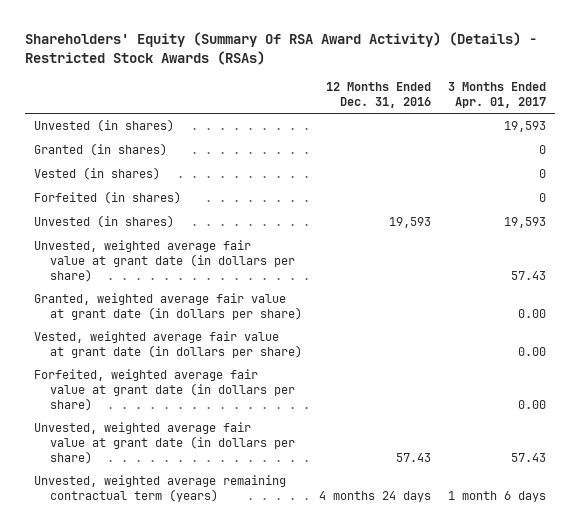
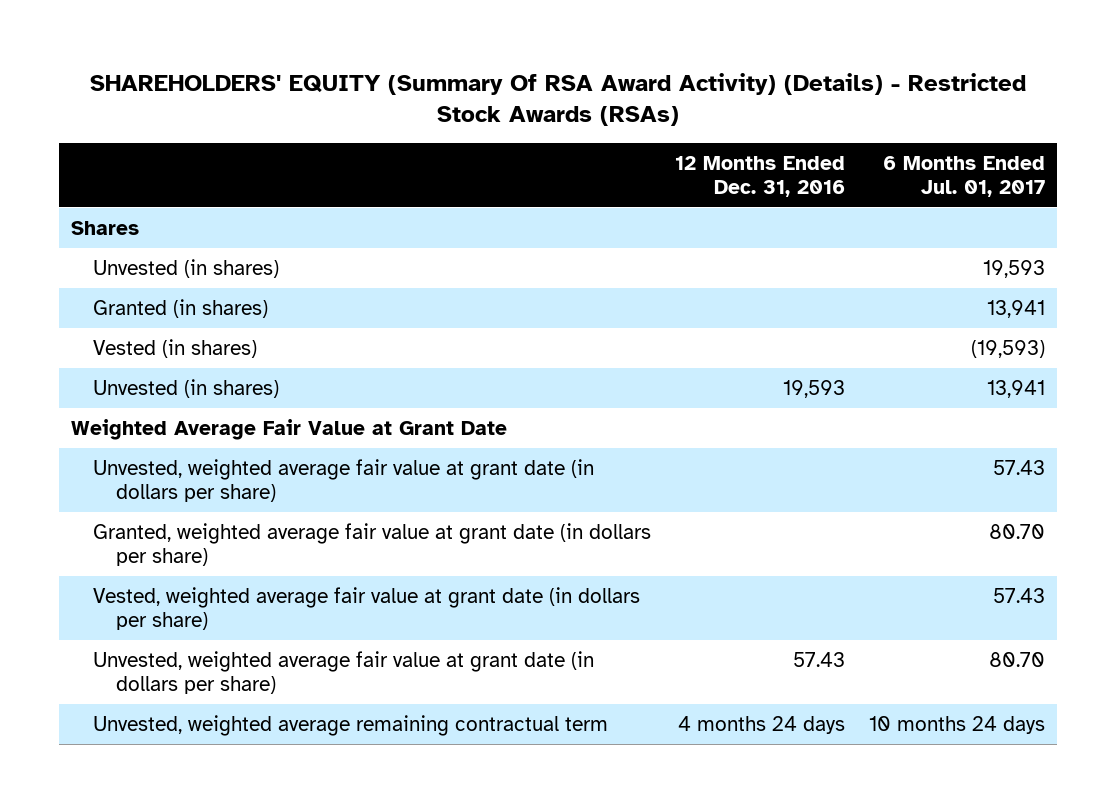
[24,31,537,65] Shareholders' Equity (Summary Of RSA Award Activity) (Details) - Restricted Stock Awards (RSAs) -> [90,72,1027,127] SHAREHOLDERS' EQUITY (Summary Of RSA Award Activity) (Details) - Restricted Stock Awards (RSAs)
[448,82,547,108] 3 Months Ended Apr. 01, 2017 -> none
none -> [883,155,1046,197] 6 Months Ended Jul. 01, 2017
none -> [71,220,140,235] Shares
[33,191,181,205] Forfeited (in shares) -> none
none -> [71,418,508,440] Weighted Average Fair Value at Grant Date
[33,369,295,411] Forfeited, weighted average fair value at grant date (in dollars per share) -> none
[33,475,286,502] Unvested, weighted average remaining contractual term (years) -> [93,714,609,736] Unvested, weighted average remaining contractual term

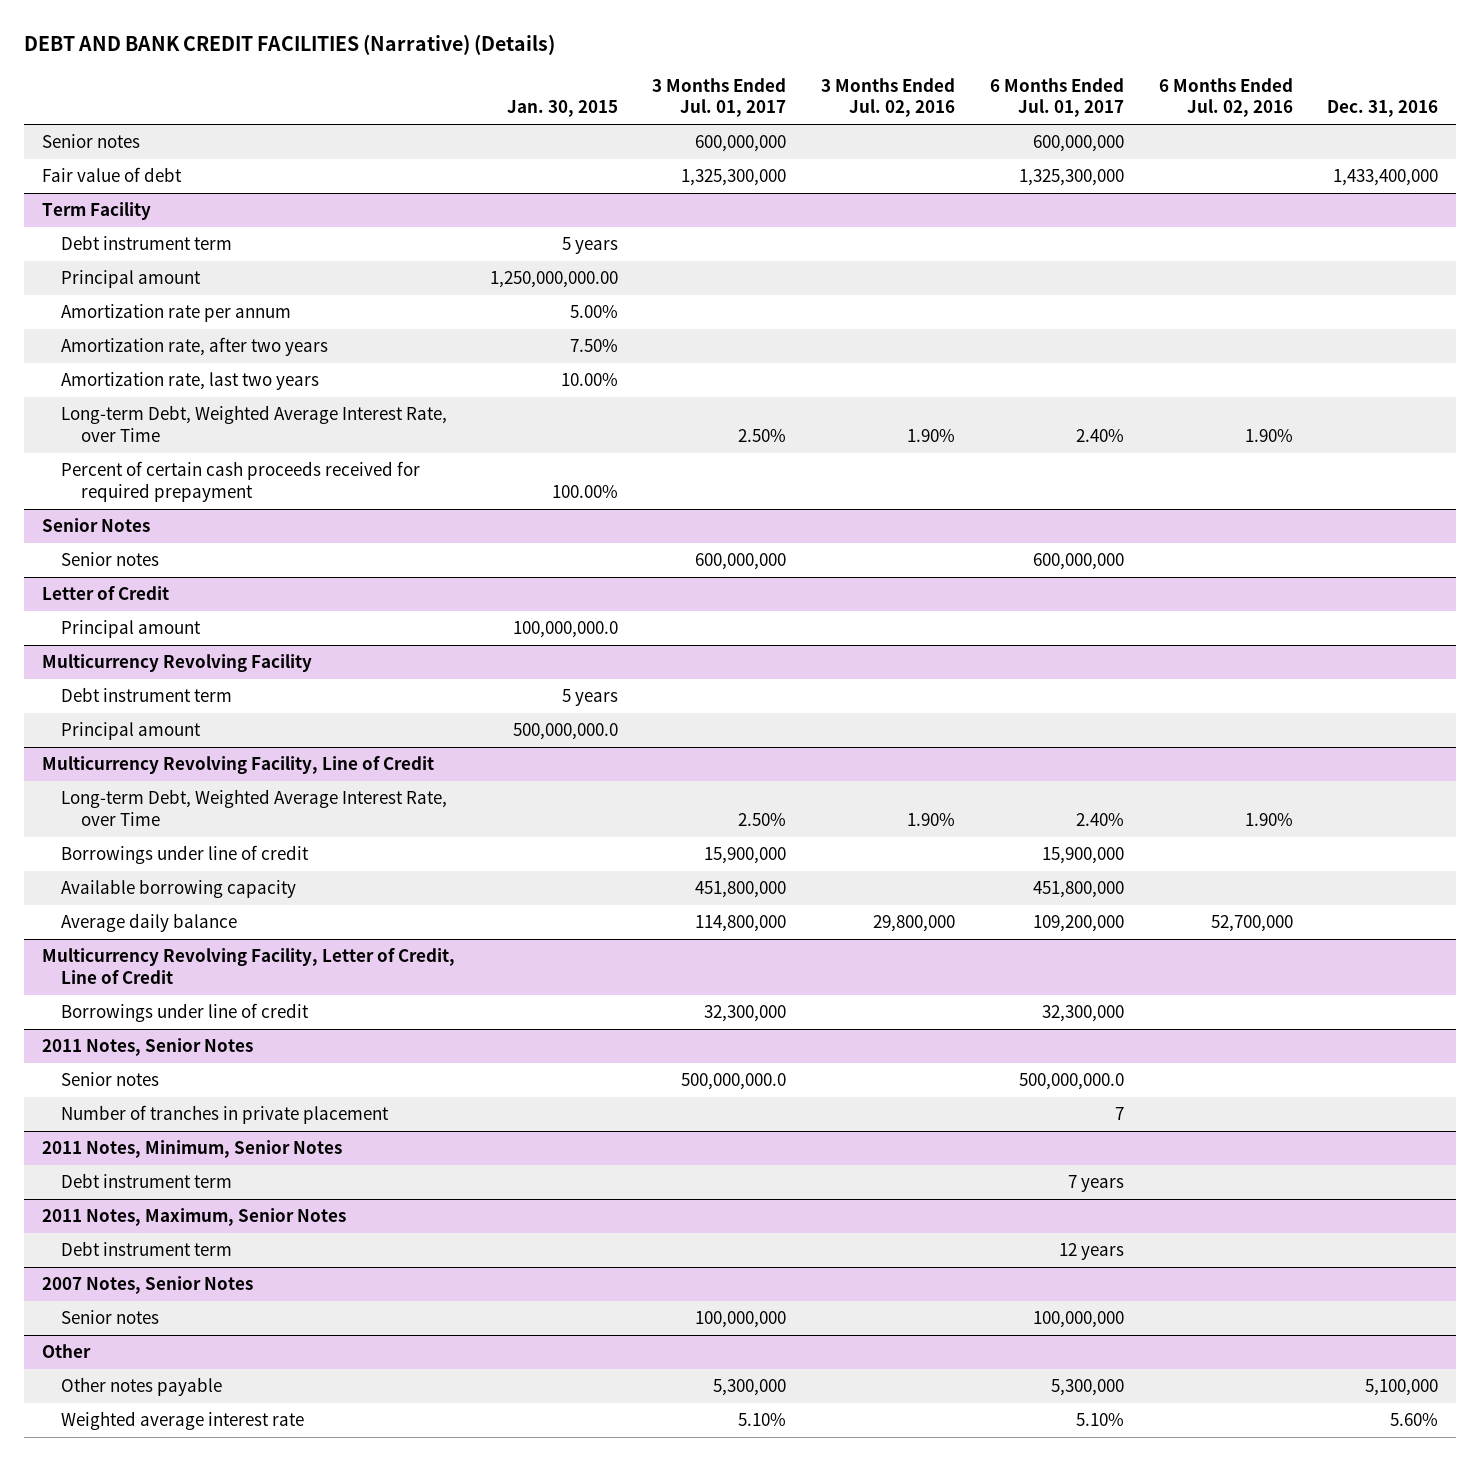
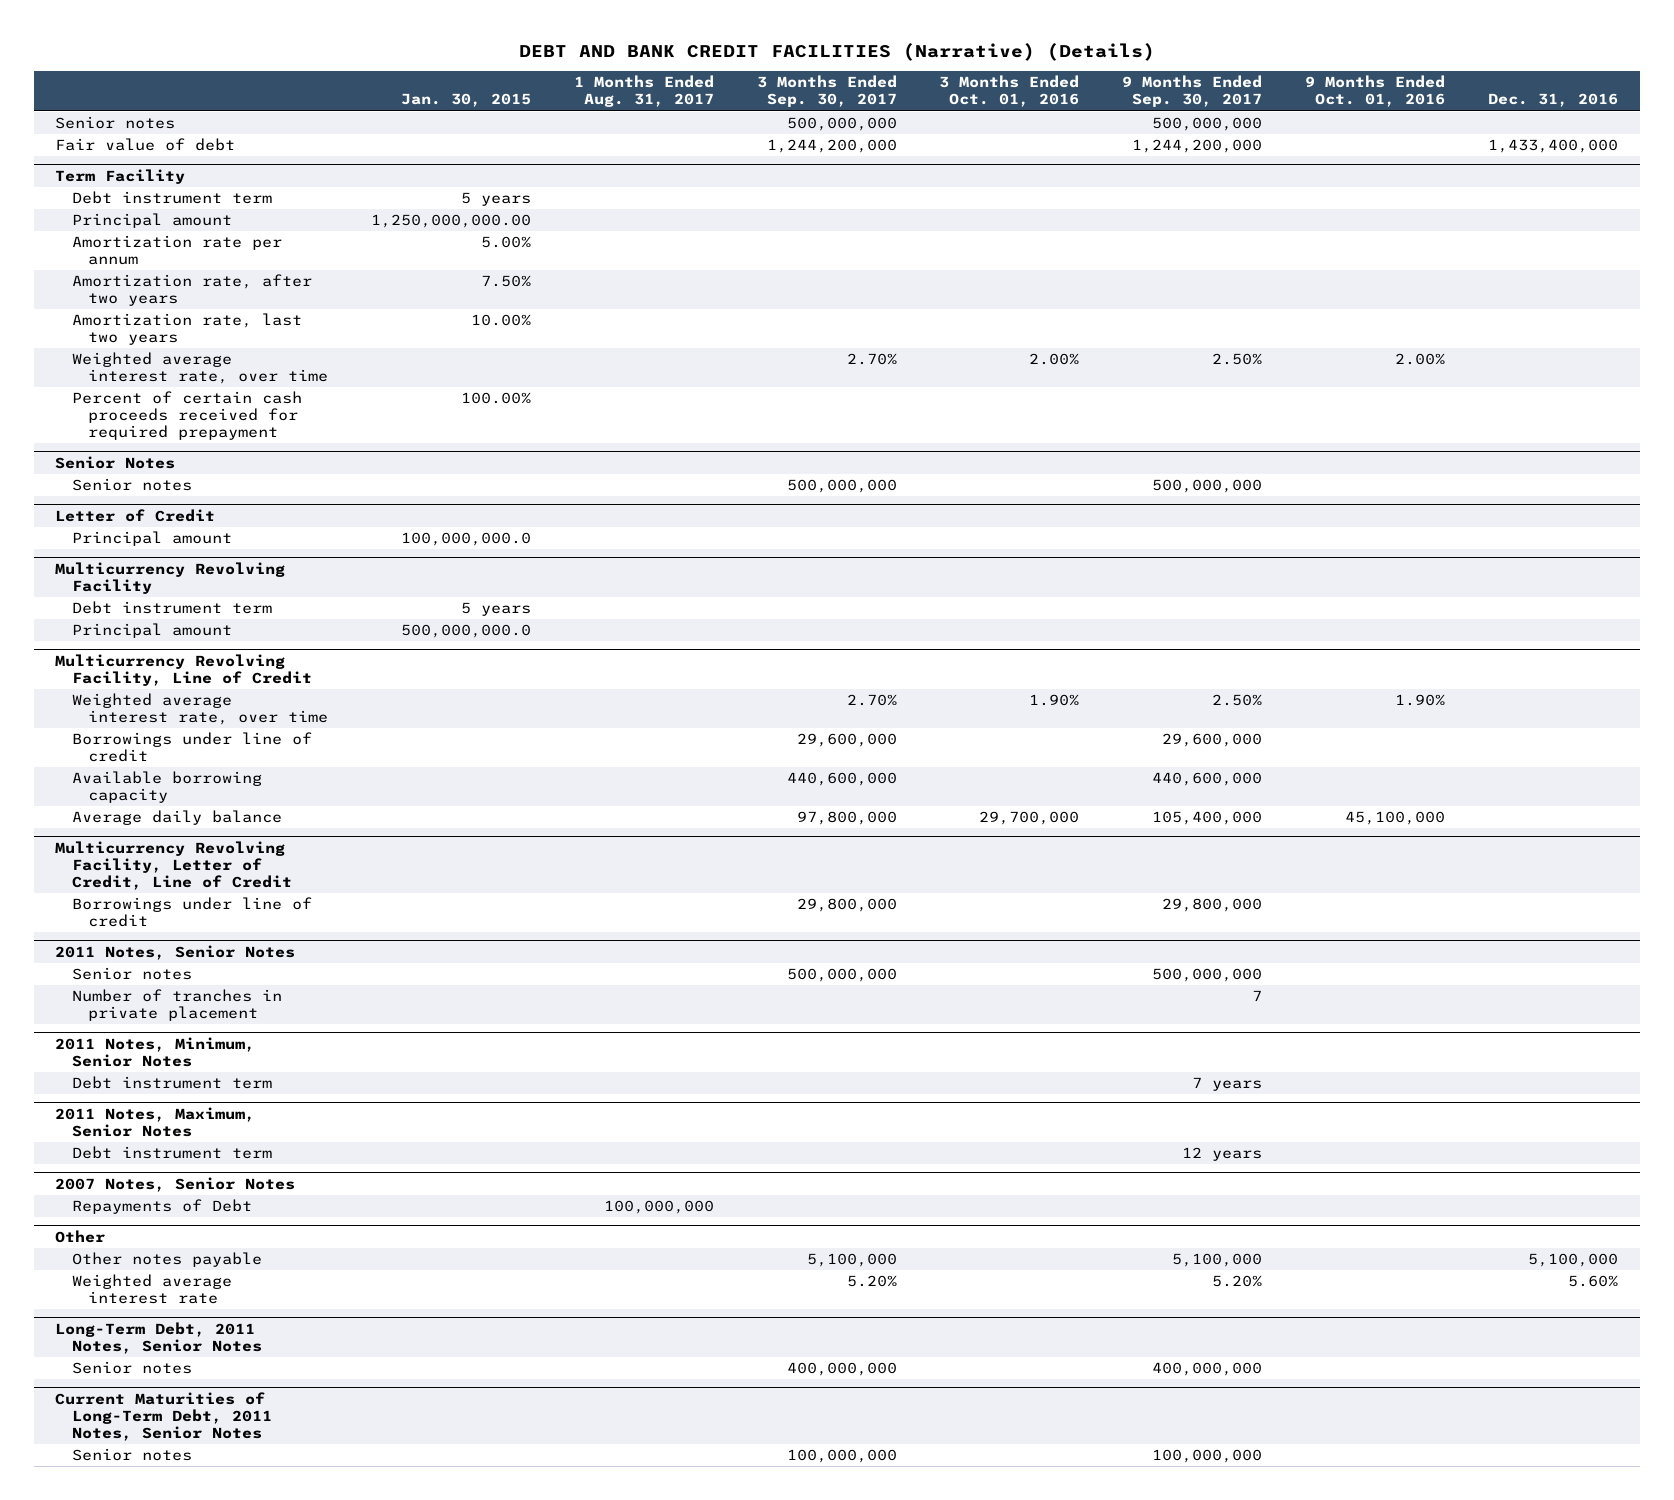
[652,77,787,118] 3 Months Ended Jul. 01, 2017 -> none
[821,77,956,118] 3 Months Ended Jul. 02, 2016 -> none
[989,77,1124,118] 6 Months Ended Jul. 01, 2017 -> none
[1158,77,1293,118] 6 Months Ended Jul. 02, 2016 -> none
none -> [573,75,714,108] 1 Months Ended Aug. 31, 2017
none -> [756,75,897,108] 3 Months Ended Sep. 30, 2017
none -> [939,75,1080,108] 3 Months Ended Oct. 01, 2016
none -> [1122,75,1263,108] 9 Months Ended Sep. 30, 2017
none -> [1305,75,1446,108] 9 Months Ended Oct. 01, 2016
[61,405,448,443] Long-term Debt, Weighted Average Interest Rate, over Time -> [71,352,328,385] Weighted average interest rate, over time
[61,789,448,827] Long-term Debt, Weighted Average Interest Rate, over Time -> [71,693,328,726] Weighted average interest rate, over time
[61,1310,160,1325] Senior notes -> none
none -> [71,1199,252,1215] Repayments of Debt
none -> [55,1321,262,1354] Long-Term Debt, 2011 Notes, Senior Notes
none -> [71,1361,192,1375] Senior notes
none -> [55,1391,272,1441] Current Maturities of Long-Term Debt, 2011 Notes, Senior Notes
none -> [71,1448,192,1462] Senior notes

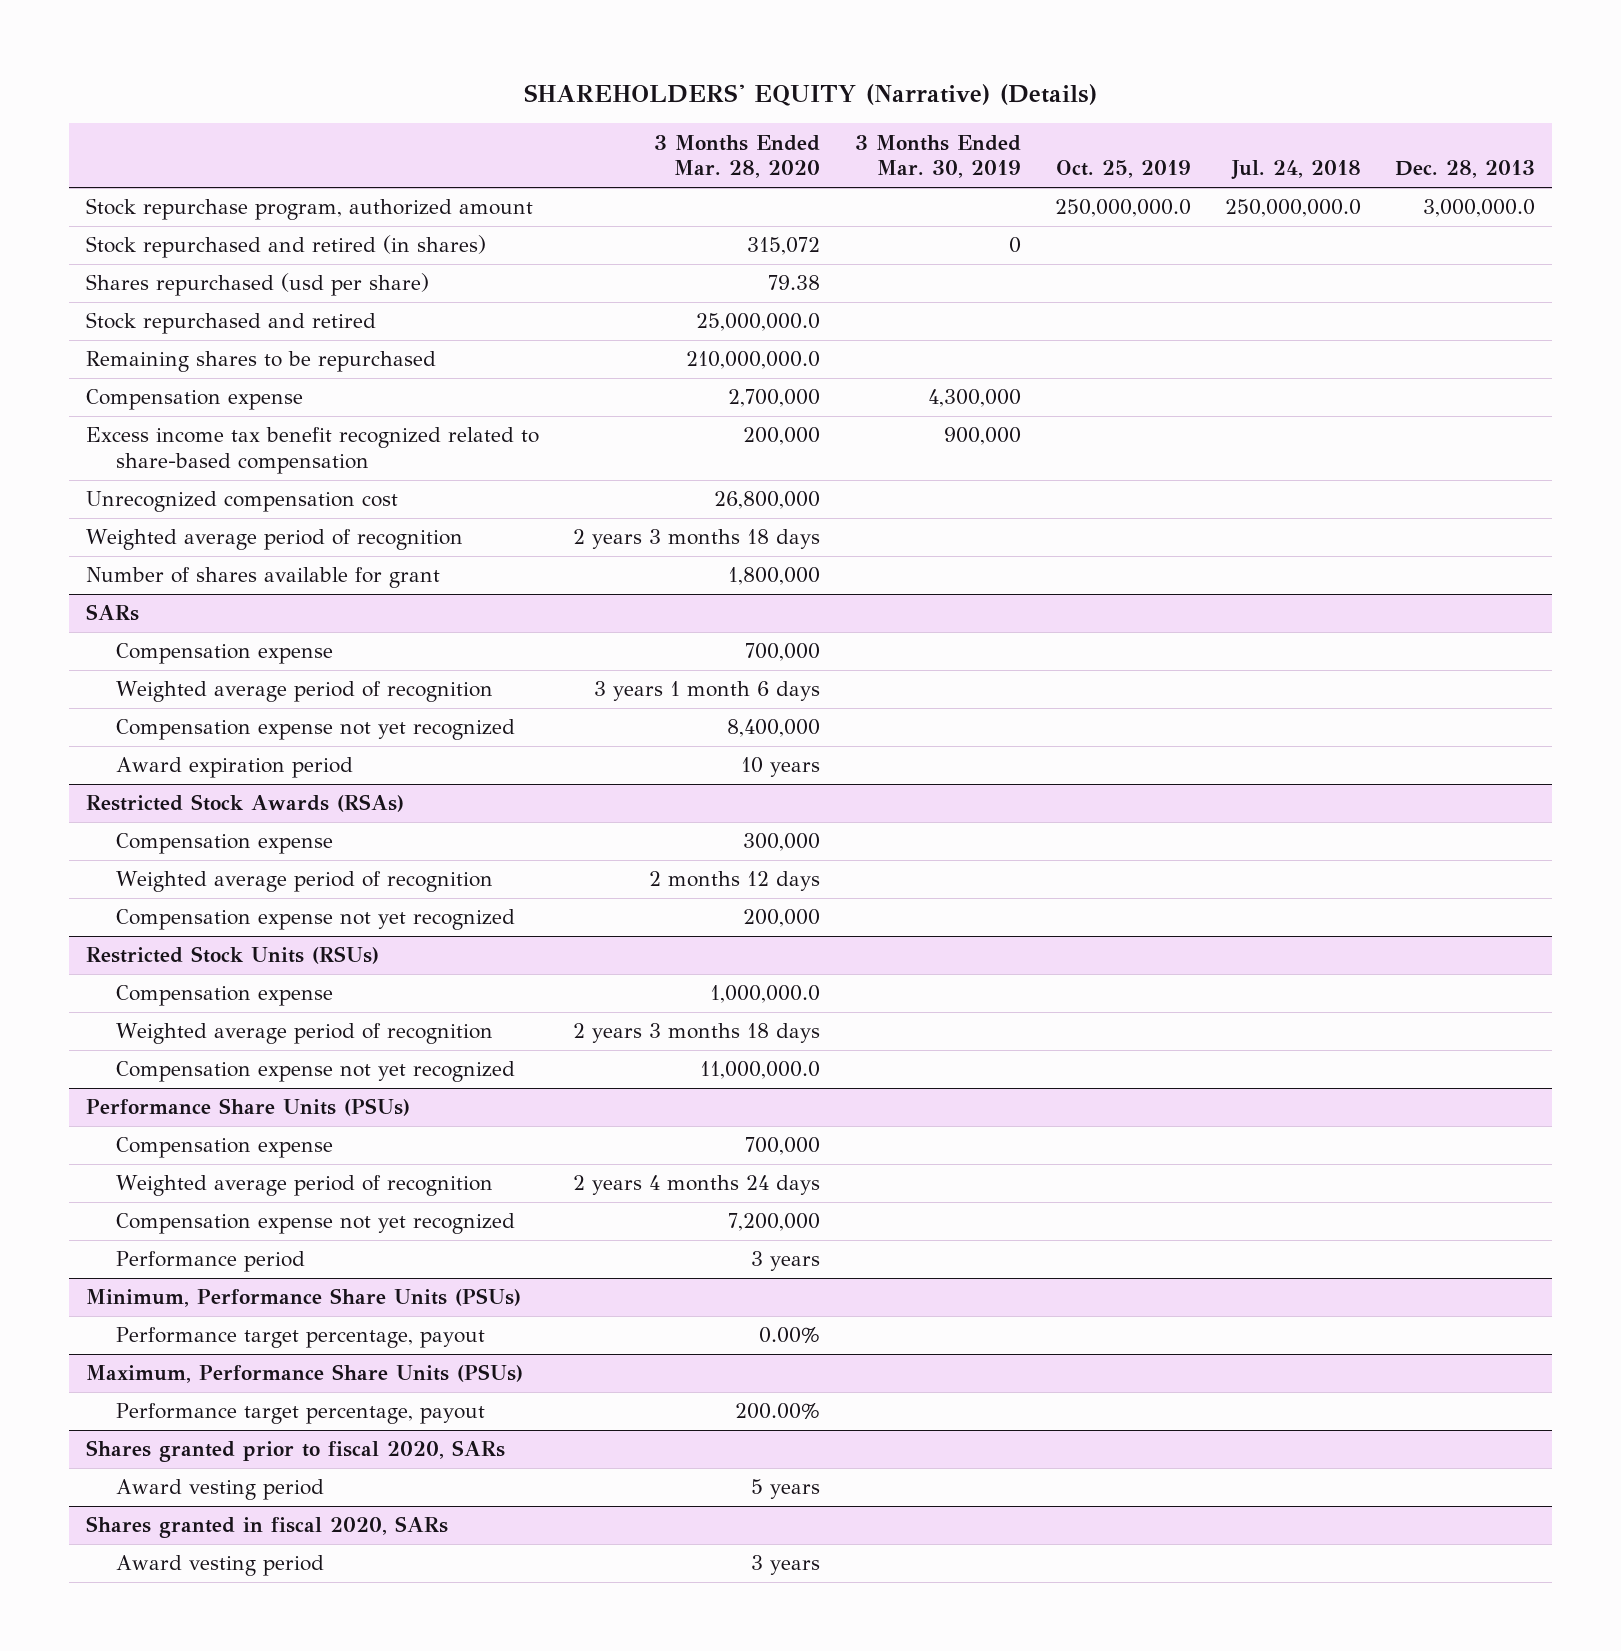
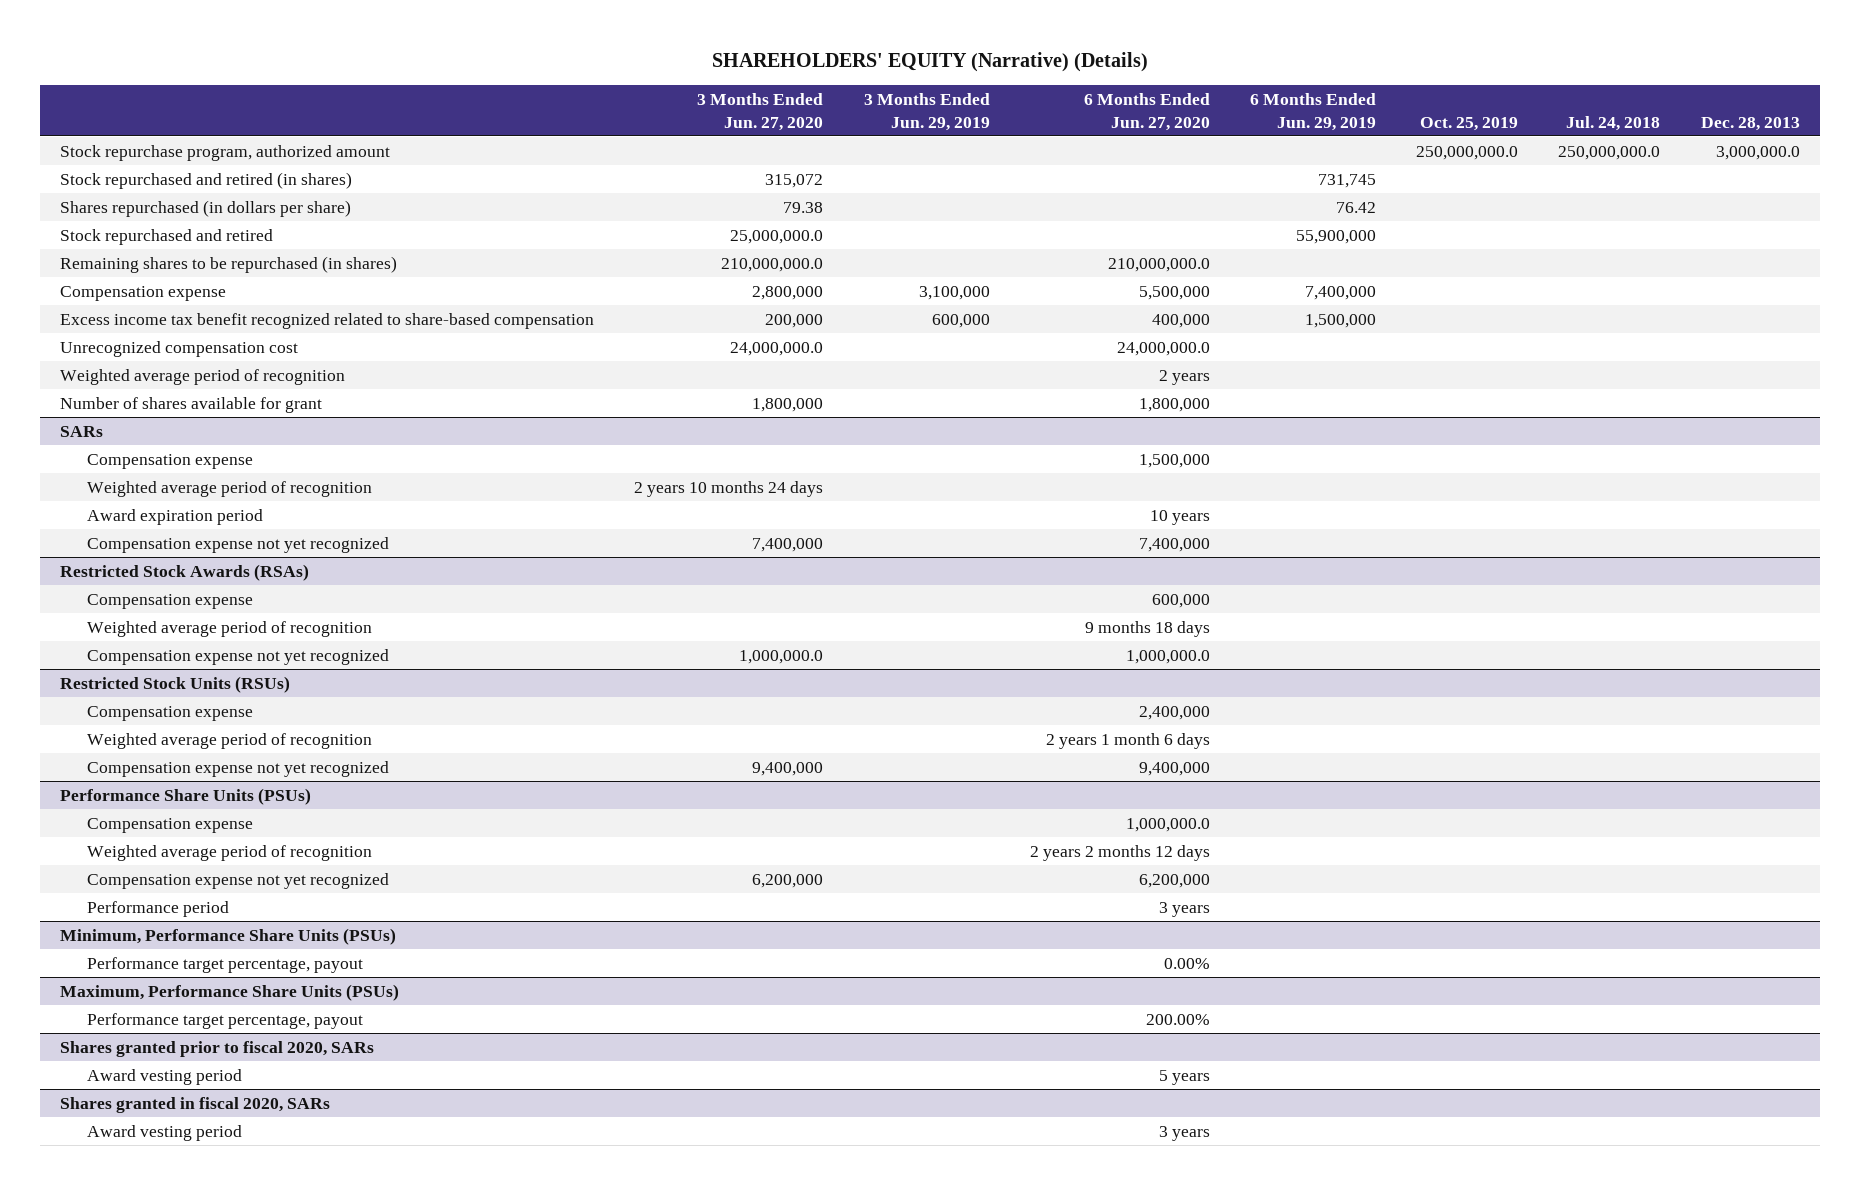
[654,134,821,179] 3 Months Ended Mar. 28, 2020 -> none
[854,134,1021,179] 3 Months Ended Mar. 30, 2019 -> none
none -> [697,92,824,131] 3 Months Ended Jun. 27, 2020
none -> [863,92,990,131] 3 Months Ended Jun. 29, 2019
none -> [1083,92,1210,131] 6 Months Ended Jun. 27, 2020
none -> [1249,92,1376,131] 6 Months Ended Jun. 29, 2019
[86,273,430,297] Shares repurchased (usd per share) -> [60,199,352,217] Shares repurchased (in dollars per share)
[86,351,437,373] Remaining shares to be repurchased -> [60,255,398,273] Remaining shares to be repurchased (in shares)
[116,719,516,741] Compensation expense not yet recognized -> [86,536,389,553] Compensation expense not yet recognized

